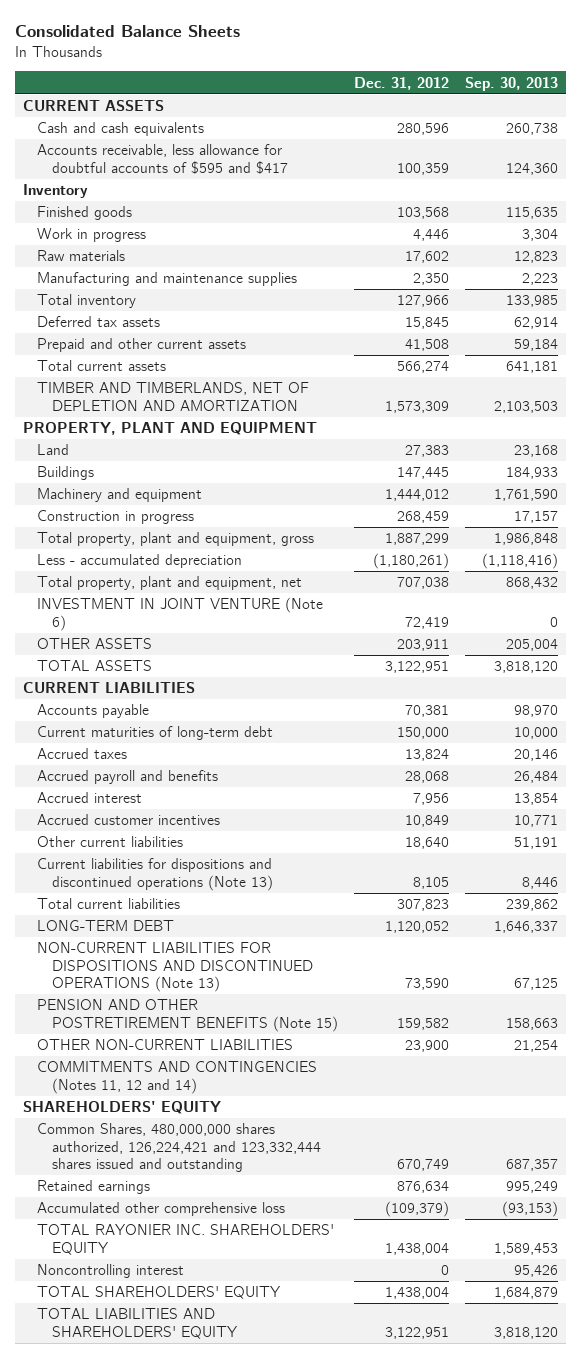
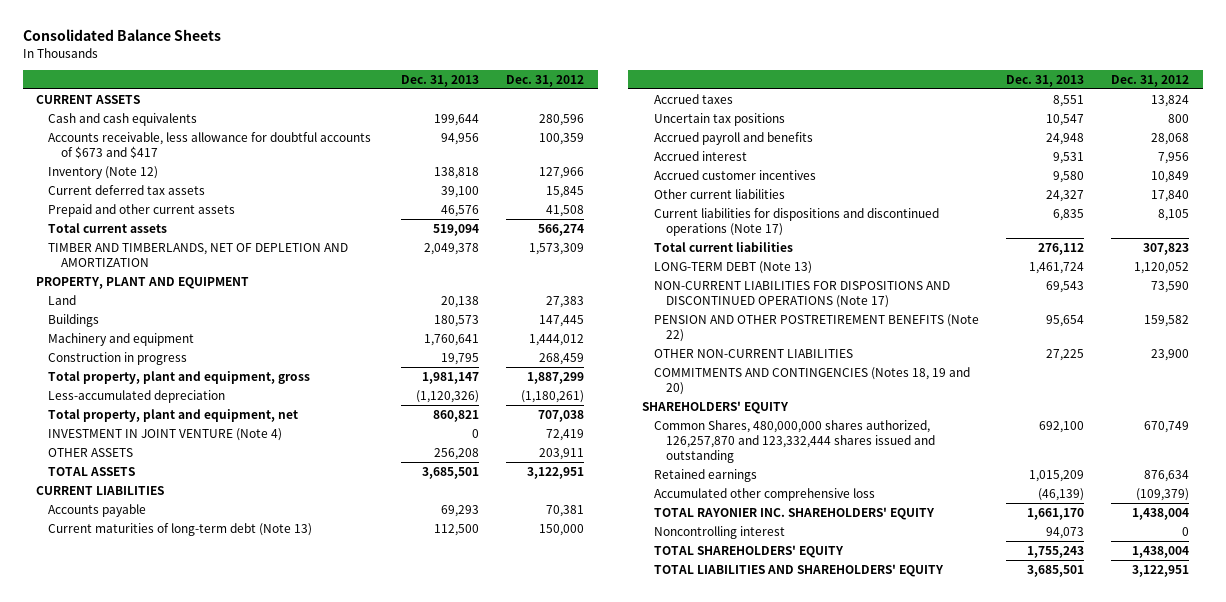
[464,76,558,91] Sep. 30, 2013 -> none
none -> [400,74,479,87] Dec. 31, 2013
[23,184,89,199] Inventory -> none
[37,206,133,221] Finished goods -> none
[37,228,147,243] Work in progress -> none
[37,250,126,262] Raw materials -> none
[37,272,298,287] Manufacturing and maintenance supplies -> none
[37,144,288,174] Accounts receivable, less allowance for doubtful accounts of $595 and $417 -> [48,131,372,159] Accounts receivable, less allowance for doubtful accounts of $673 and $417
[37,294,137,309] Total inventory -> [48,165,159,179] Inventory (Note 12)
[37,316,161,328] Deferred tax assets -> [48,184,206,195] Current deferred tax assets
[37,554,243,569] Less - accumulated depreciation -> [48,389,226,403] Less-accumulated depreciation
[37,597,324,631] INVESTMENT IN JOINT VENTURE (Note 6) -> [48,427,283,441] INVESTMENT IN JOINT VENTURE (Note 4)
[37,726,274,741] Current maturities of long-term debt -> [48,522,313,536] Current maturities of long-term debt (Note 13)
none -> [653,112,785,126] Uncertain tax positions
[404,837,449,850] 18,640 -> [1151,189,1190,202] 17,840
[37,858,273,891] Current liabilities for dispositions and discontinued operations (Note 13) -> [653,207,939,236] Current liabilities for dispositions and discontinued operations (Note 17)
[37,920,175,932] LONG-TERM DEBT -> [653,260,812,274] LONG-TERM DEBT (Note 13)
[37,942,313,992] NON-CURRENT LIABILITIES FOR DISPOSITIONS AND DISCONTINUED OPERATIONS (Note 13) -> [653,280,950,308] NON-CURRENT LIABILITIES FOR DISPOSITIONS AND DISCONTINUED OPERATIONS (Note 17)
[37,999,338,1032] PENSION AND OTHER POSTRETIREMENT BENEFITS (Note 15) -> [653,313,979,342] PENSION AND OTHER POSTRETIREMENT BENEFITS (Note 22)
[37,1061,318,1094] COMMITMENTS AND CONTINGENCIES (Notes 11, 12 and 14) -> [653,366,970,395] COMMITMENTS AND CONTINGENCIES (Notes 18, 19 and 20)
[37,1123,321,1172] Common Shares, 480,000,000 shares authorized, 126,224,421 and 123,332,444 shares issued and outstanding -> [653,419,935,464] Common Shares, 480,000,000 shares authorized, 126,257,870 and 123,332,444 shares issued and outstanding

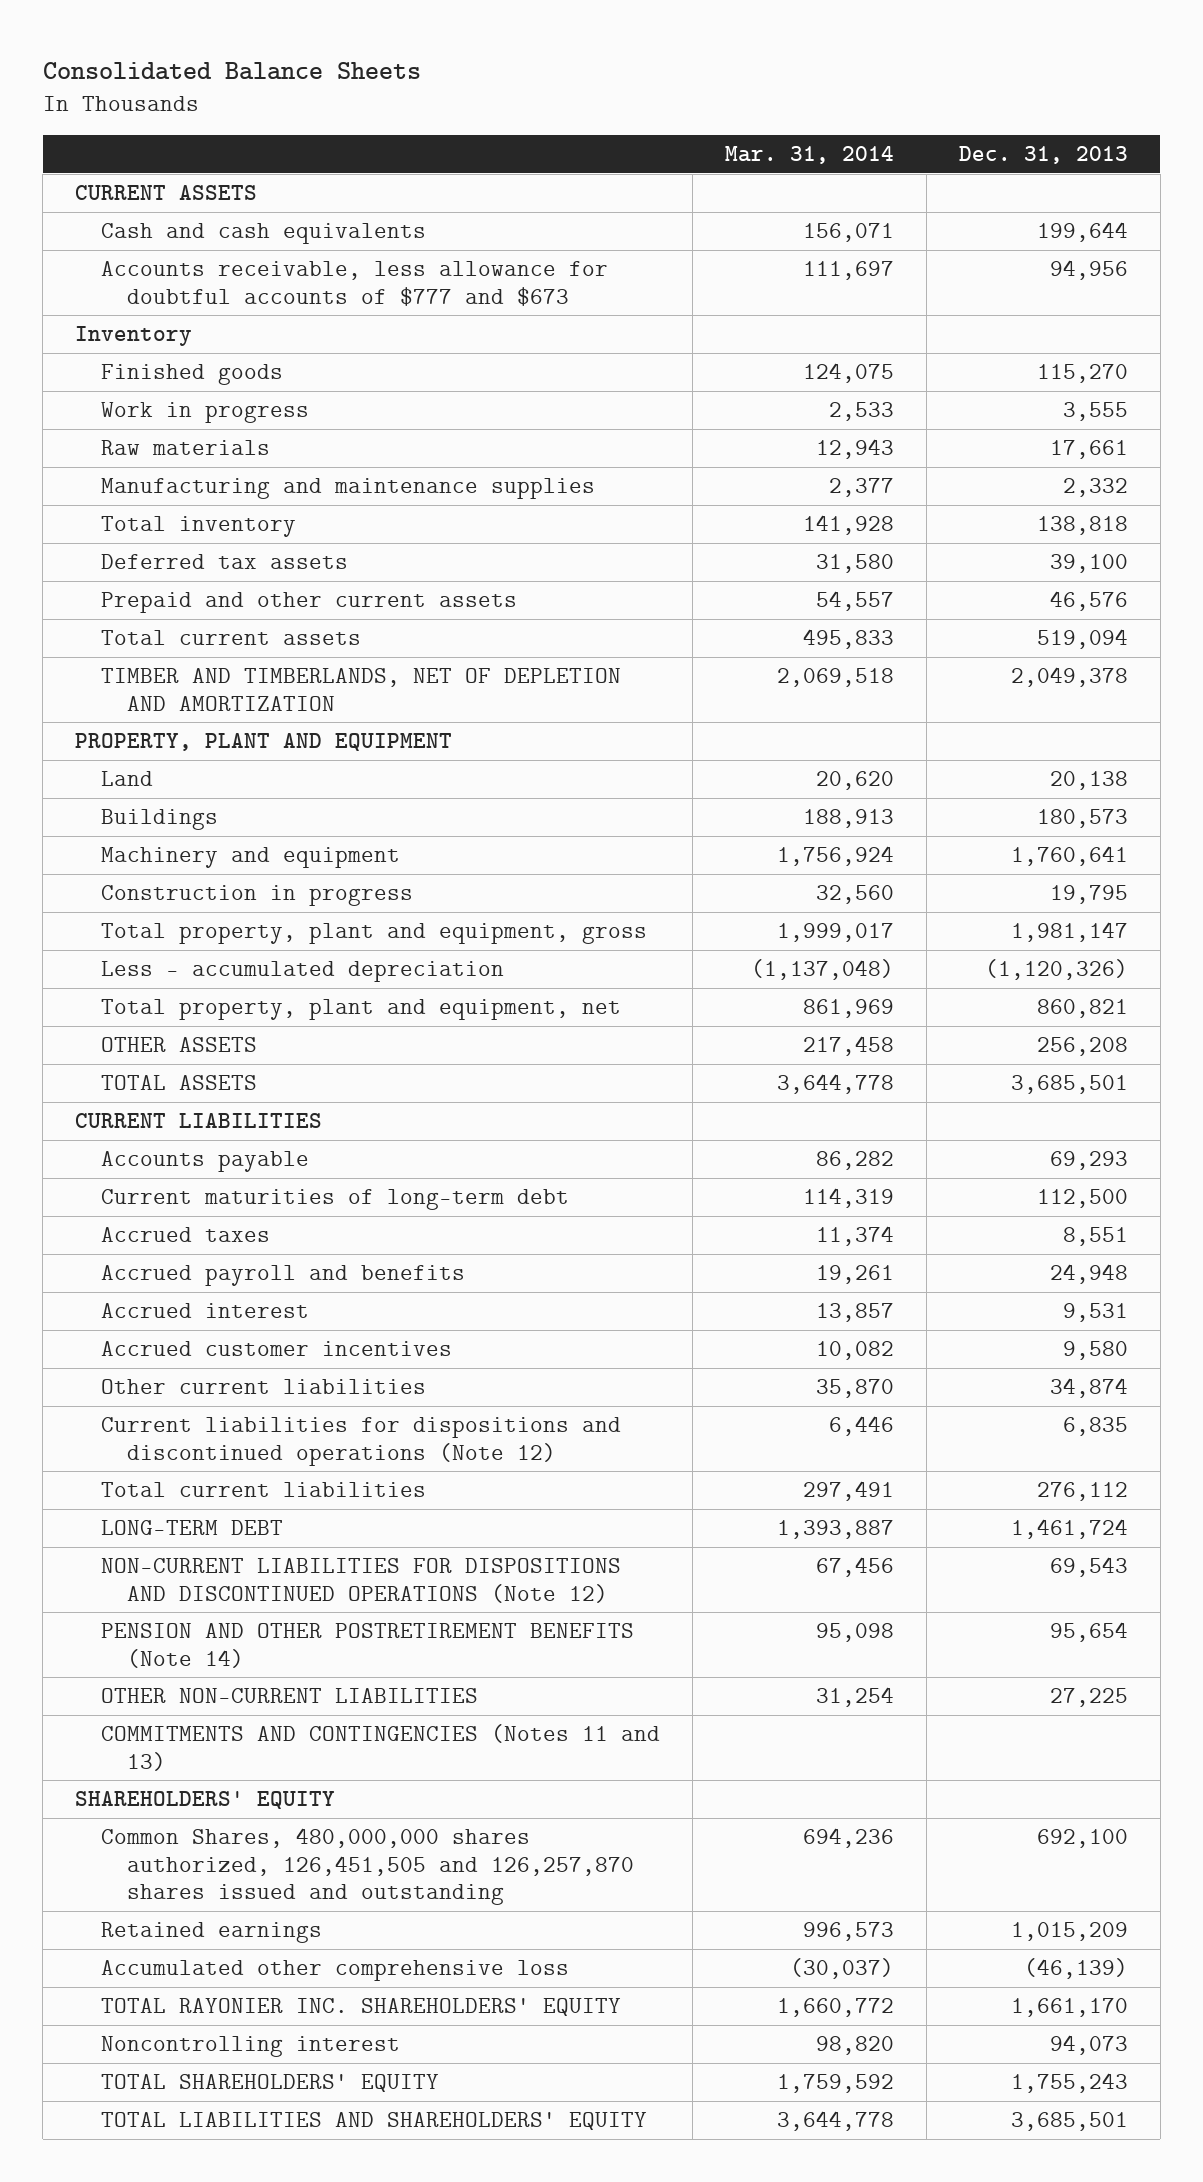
[506,74,585,87] Dec. 31, 2012 -> none
none -> [724,145,894,164] Mar. 31, 2014
[48,131,372,159] Accounts receivable, less allowance for doubtful accounts of $673 and $417 -> [101,261,609,306] Accounts receivable, less allowance for doubtful accounts of $777 and $673
none -> [75,326,193,347] Inventory
none -> [101,364,284,386] Finished goods
none -> [101,402,310,424] Work in progress
none -> [101,440,271,456] Raw materials
none -> [101,478,596,500] Manufacturing and maintenance supplies
[48,165,159,179] Inventory (Note 12) -> [101,516,297,538] Total inventory
[48,184,206,195] Current deferred tax assets -> [101,554,349,570] Deferred tax assets
[48,389,226,403] Less-accumulated depreciation -> [101,961,505,983] Less - accumulated depreciation
[48,427,283,441] INVESTMENT IN JOINT VENTURE (Note 4) -> none
[48,522,313,536] Current maturities of long-term debt (Note 13) -> [101,1189,570,1211] Current maturities of long-term debt
[653,112,785,126] Uncertain tax positions -> none
[1046,189,1085,202] 24,327 -> [1049,1378,1128,1399] 34,874
[653,207,939,236] Current liabilities for dispositions and discontinued operations (Note 17) -> [101,1417,622,1466] Current liabilities for dispositions and discontinued operations (Note 12)
[653,260,812,274] LONG-TERM DEBT (Note 13) -> [101,1520,284,1536] LONG-TERM DEBT
[653,280,950,308] NON-CURRENT LIABILITIES FOR DISPOSITIONS AND DISCONTINUED OPERATIONS (Note 17) -> [101,1558,622,1603] NON-CURRENT LIABILITIES FOR DISPOSITIONS AND DISCONTINUED OPERATIONS (Note 12)
[653,313,979,342] PENSION AND OTHER POSTRETIREMENT BENEFITS (Note 22) -> [101,1623,635,1668] PENSION AND OTHER POSTRETIREMENT BENEFITS (Note 14)
[653,366,970,395] COMMITMENTS AND CONTINGENCIES (Notes 18, 19 and 20) -> [101,1724,661,1771] COMMITMENTS AND CONTINGENCIES (Notes 11 and 13)
[653,419,935,464] Common Shares, 480,000,000 shares authorized, 126,257,870 and 123,332,444 shares issued and outstanding -> [101,1828,635,1906] Common Shares, 480,000,000 shares authorized, 126,451,505 and 126,257,870 shares issued and outstanding

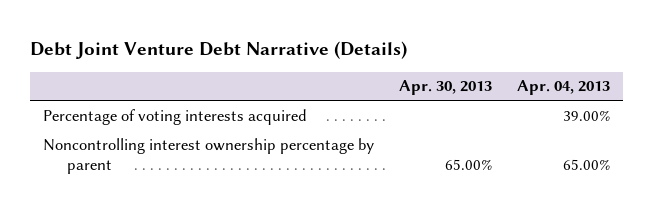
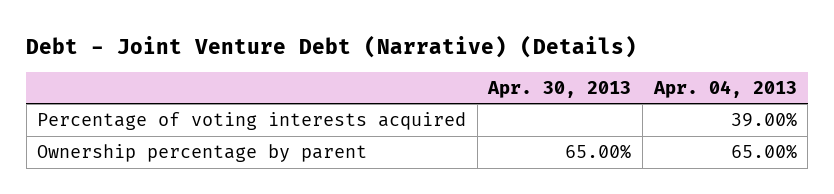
[29,41,407,60] Debt Joint Venture Debt Narrative (Details) -> [26,34,638,58] Debt - Joint Venture Debt (Narrative) (Details)
[42,137,374,174] Noncontrolling interest ownership percentage by parent -> [37,144,368,163] Ownership percentage by parent

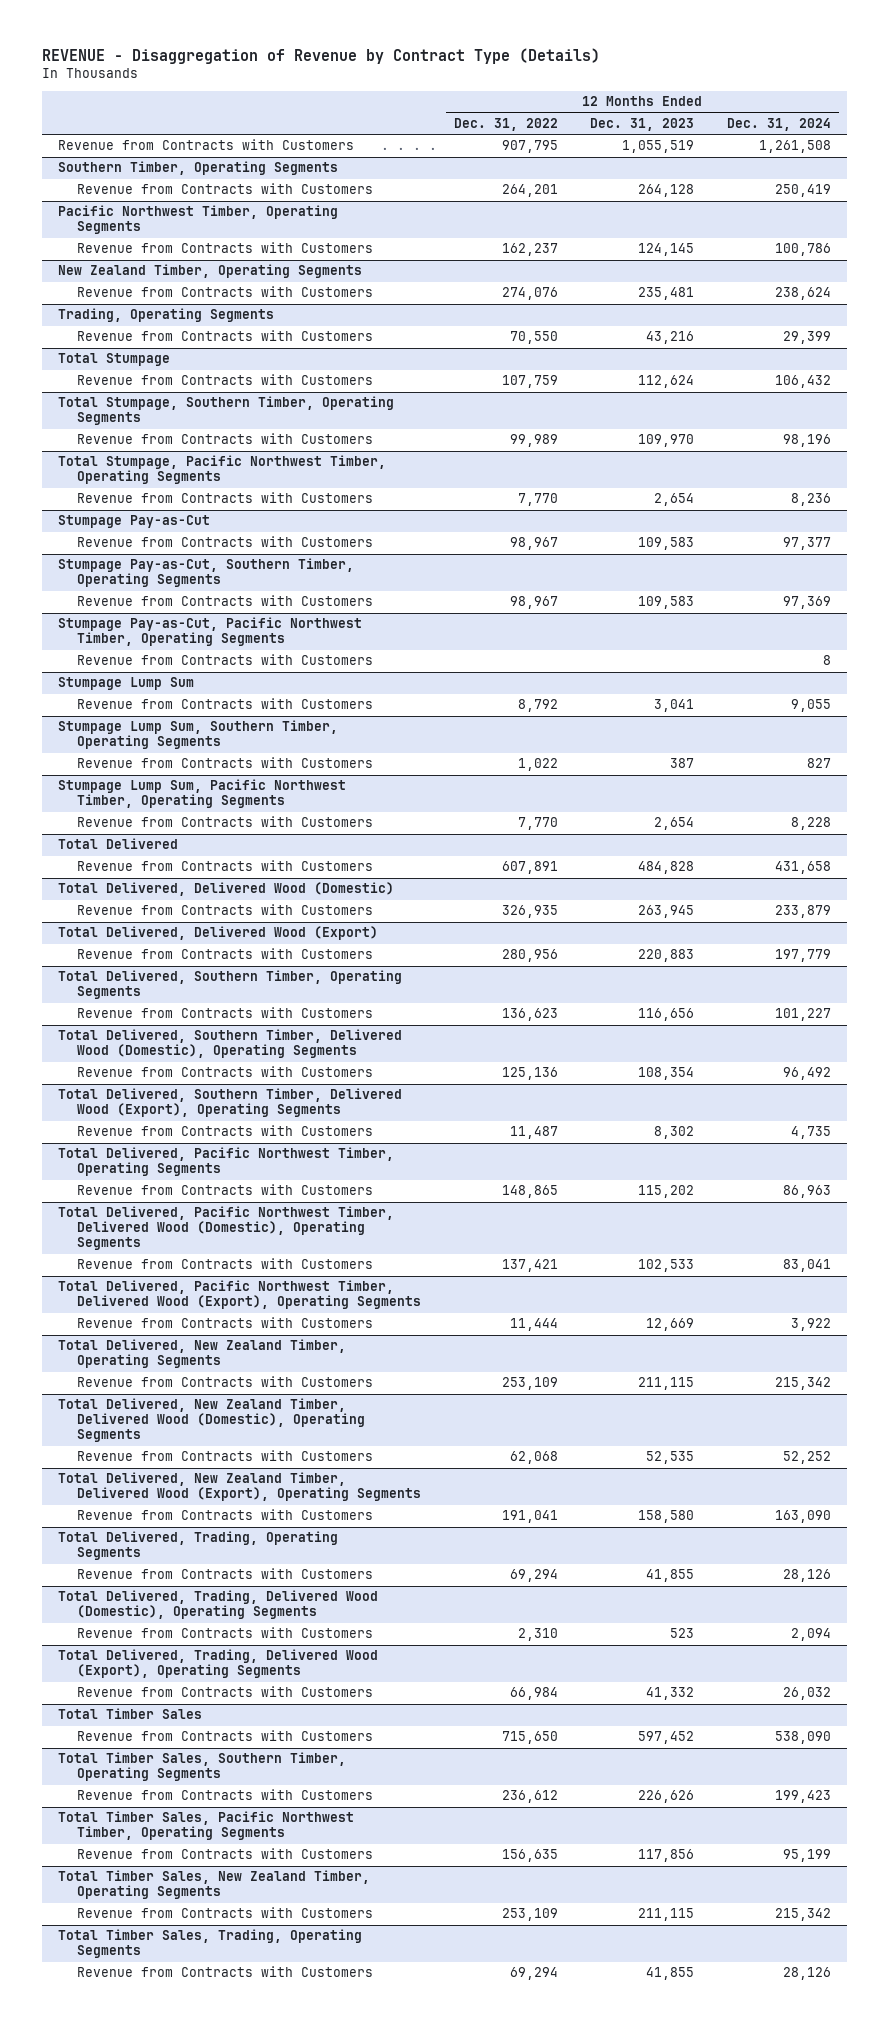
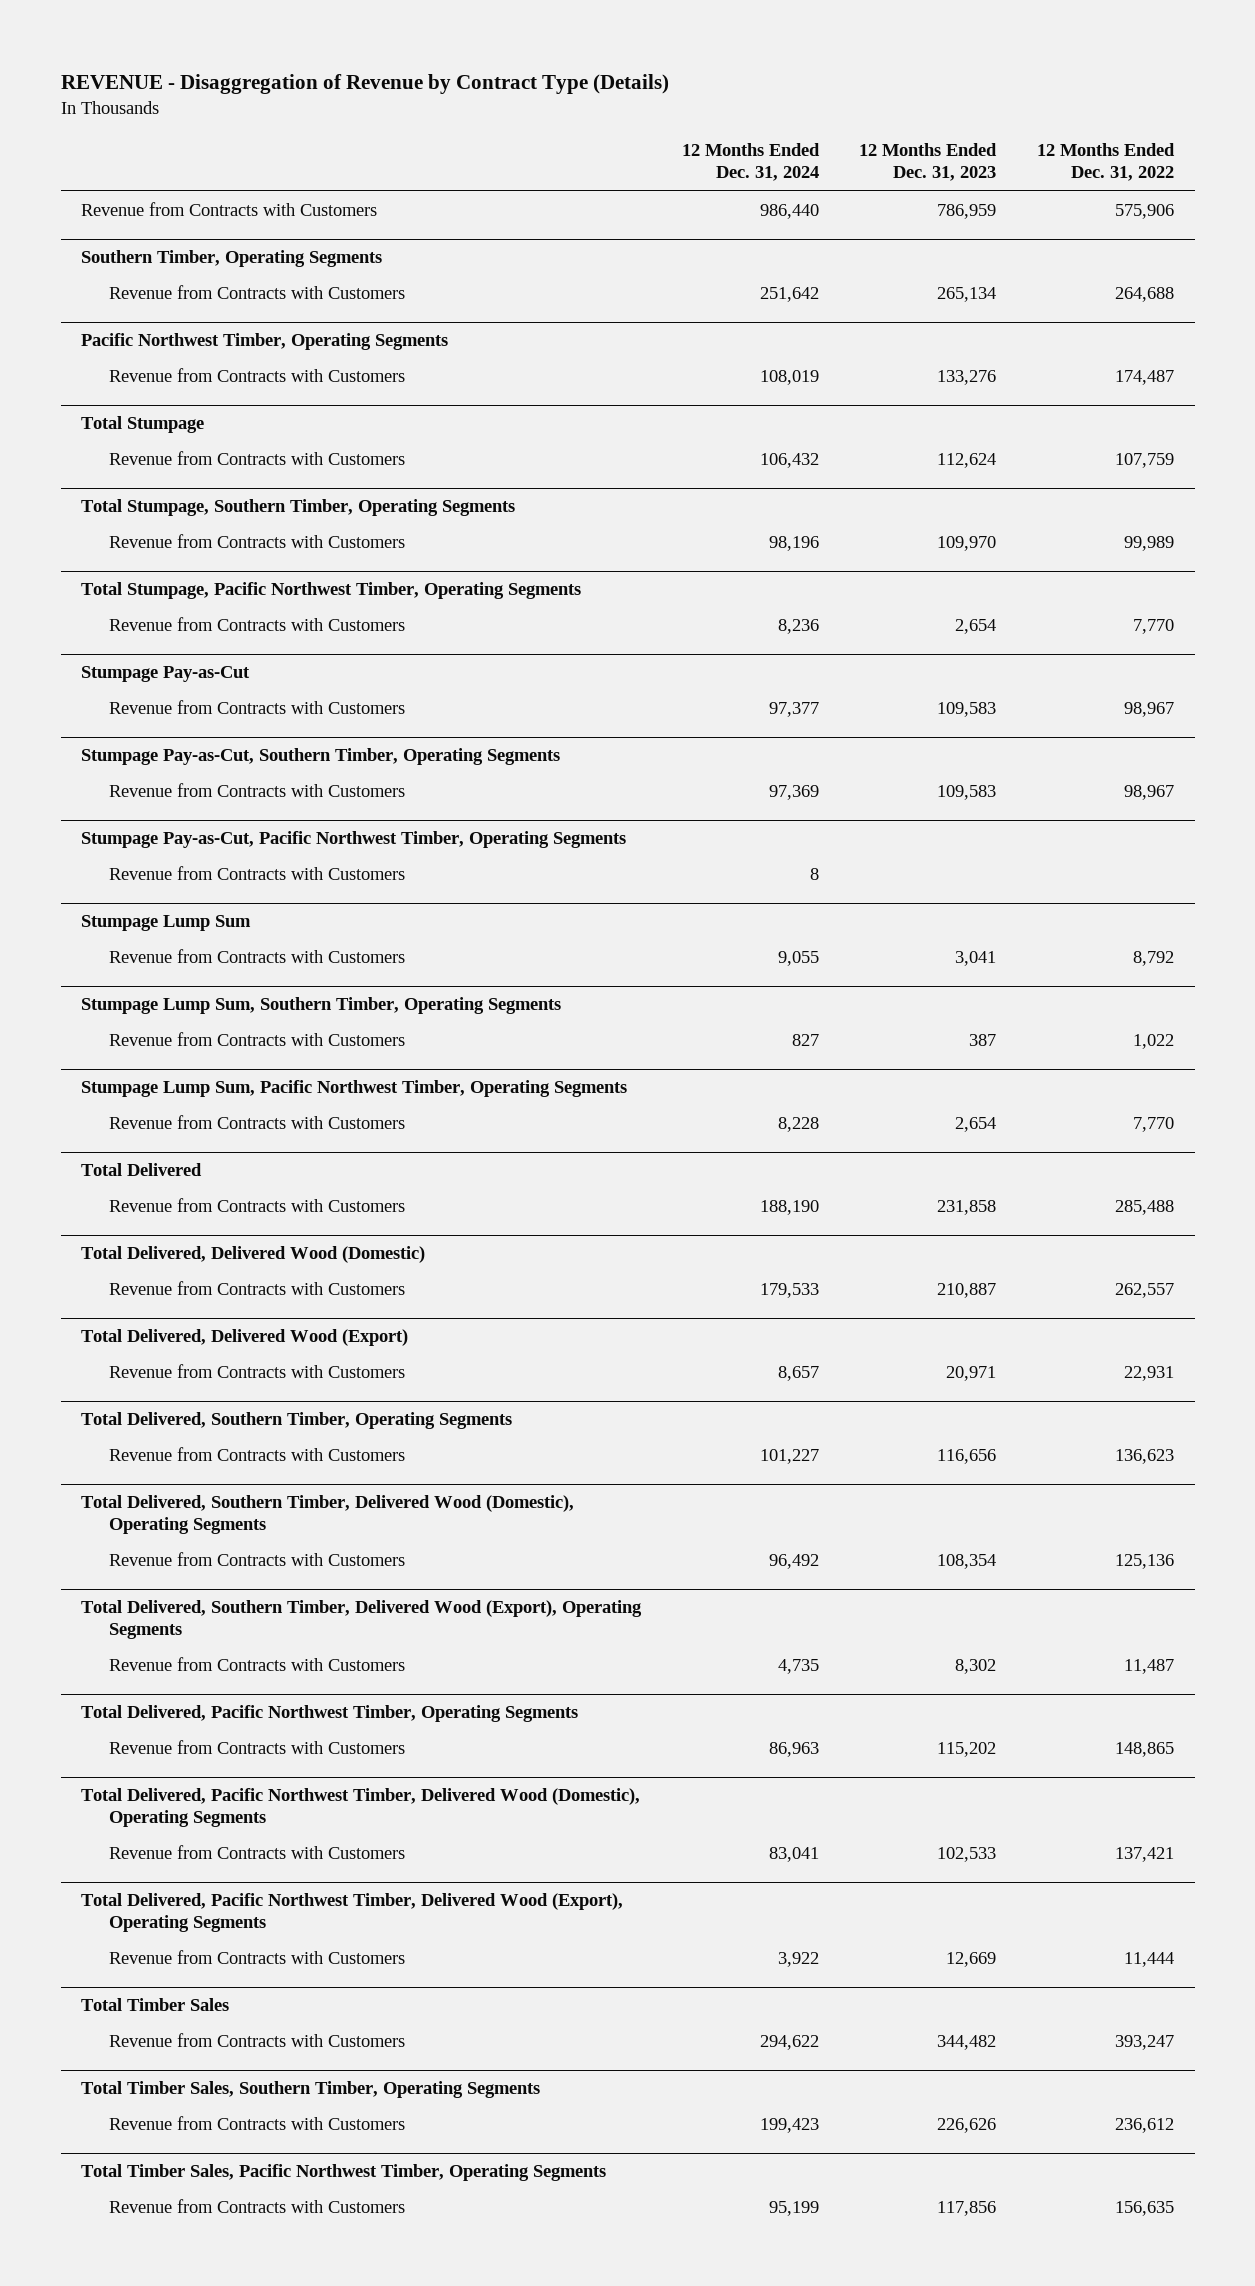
[501,140,558,154] 907,795 -> [1115,204,1175,220] 575,906
[622,140,695,154] 1,055,519 -> [937,204,997,220] 786,959
[759,140,832,154] 1,261,508 -> [759,204,819,220] 986,440
[501,184,558,198] 264,201 -> [1115,287,1175,303] 264,688
[638,184,695,198] 264,128 -> [937,287,997,303] 265,134
[775,184,832,198] 250,419 -> [759,287,819,303] 251,642
[58,264,363,279] New Zealand Timber, Operating Segments -> none
[76,286,373,298] Revenue from Contracts with Customers -> none
[58,308,275,323] Trading, Operating Segments -> none
[76,330,373,342] Revenue from Contracts with Customers -> none
[501,243,558,257] 162,237 -> [1115,370,1175,386] 174,487
[638,243,695,257] 124,145 -> [937,370,997,386] 133,276
[775,243,832,257] 100,786 -> [759,370,819,386] 108,019
[501,861,558,875] 607,891 -> [1115,1200,1175,1216] 285,488
[638,861,695,875] 484,828 -> [937,1200,997,1216] 231,858
[775,861,832,875] 431,658 -> [759,1200,819,1216] 188,190
[501,905,558,919] 326,935 -> [1115,1283,1175,1299] 262,557
[638,905,695,919] 263,945 -> [937,1283,997,1299] 210,887
[775,905,832,919] 233,879 -> [759,1283,819,1299] 179,533
[501,949,558,963] 280,956 -> [1124,1366,1175,1382] 22,931
[638,949,695,963] 220,883 -> [946,1366,997,1382] 20,971
[775,949,832,963] 197,779 -> [777,1366,819,1382] 8,657
[58,1339,347,1369] Total Delivered, New Zealand Timber, Operating Segments -> none
[76,1376,373,1388] Revenue from Contracts with Customers -> none
[58,1398,365,1443] Total Delivered, New Zealand Timber, Delivered Wood (Domestic), Operating Segments -> none
[76,1450,373,1462] Revenue from Contracts with Customers -> none
[58,1472,421,1502] Total Delivered, New Zealand Timber, Delivered Wood (Export), Operating Segments -> none
[76,1509,373,1521] Revenue from Contracts with Customers -> none
[58,1531,339,1561] Total Delivered, Trading, Operating Segments -> none
[76,1568,373,1580] Revenue from Contracts with Customers -> none
[58,1590,379,1620] Total Delivered, Trading, Delivered Wood (Domestic), Operating Segments -> none
[76,1627,373,1639] Revenue from Contracts with Customers -> none
[58,1649,379,1679] Total Delivered, Trading, Delivered Wood (Export), Operating Segments -> none
[76,1686,373,1698] Revenue from Contracts with Customers -> none
[501,1731,558,1745] 715,650 -> [1115,2035,1175,2051] 393,247
[638,1731,695,1745] 597,452 -> [937,2035,997,2051] 344,482
[775,1731,832,1745] 538,090 -> [759,2035,819,2051] 294,622
[58,1870,371,1900] Total Timber Sales, New Zealand Timber, Operating Segments -> none
[76,1907,373,1919] Revenue from Contracts with Customers -> none
[58,1929,363,1959] Total Timber Sales, Trading, Operating Segments -> none
[76,1966,373,1978] Revenue from Contracts with Customers -> none

